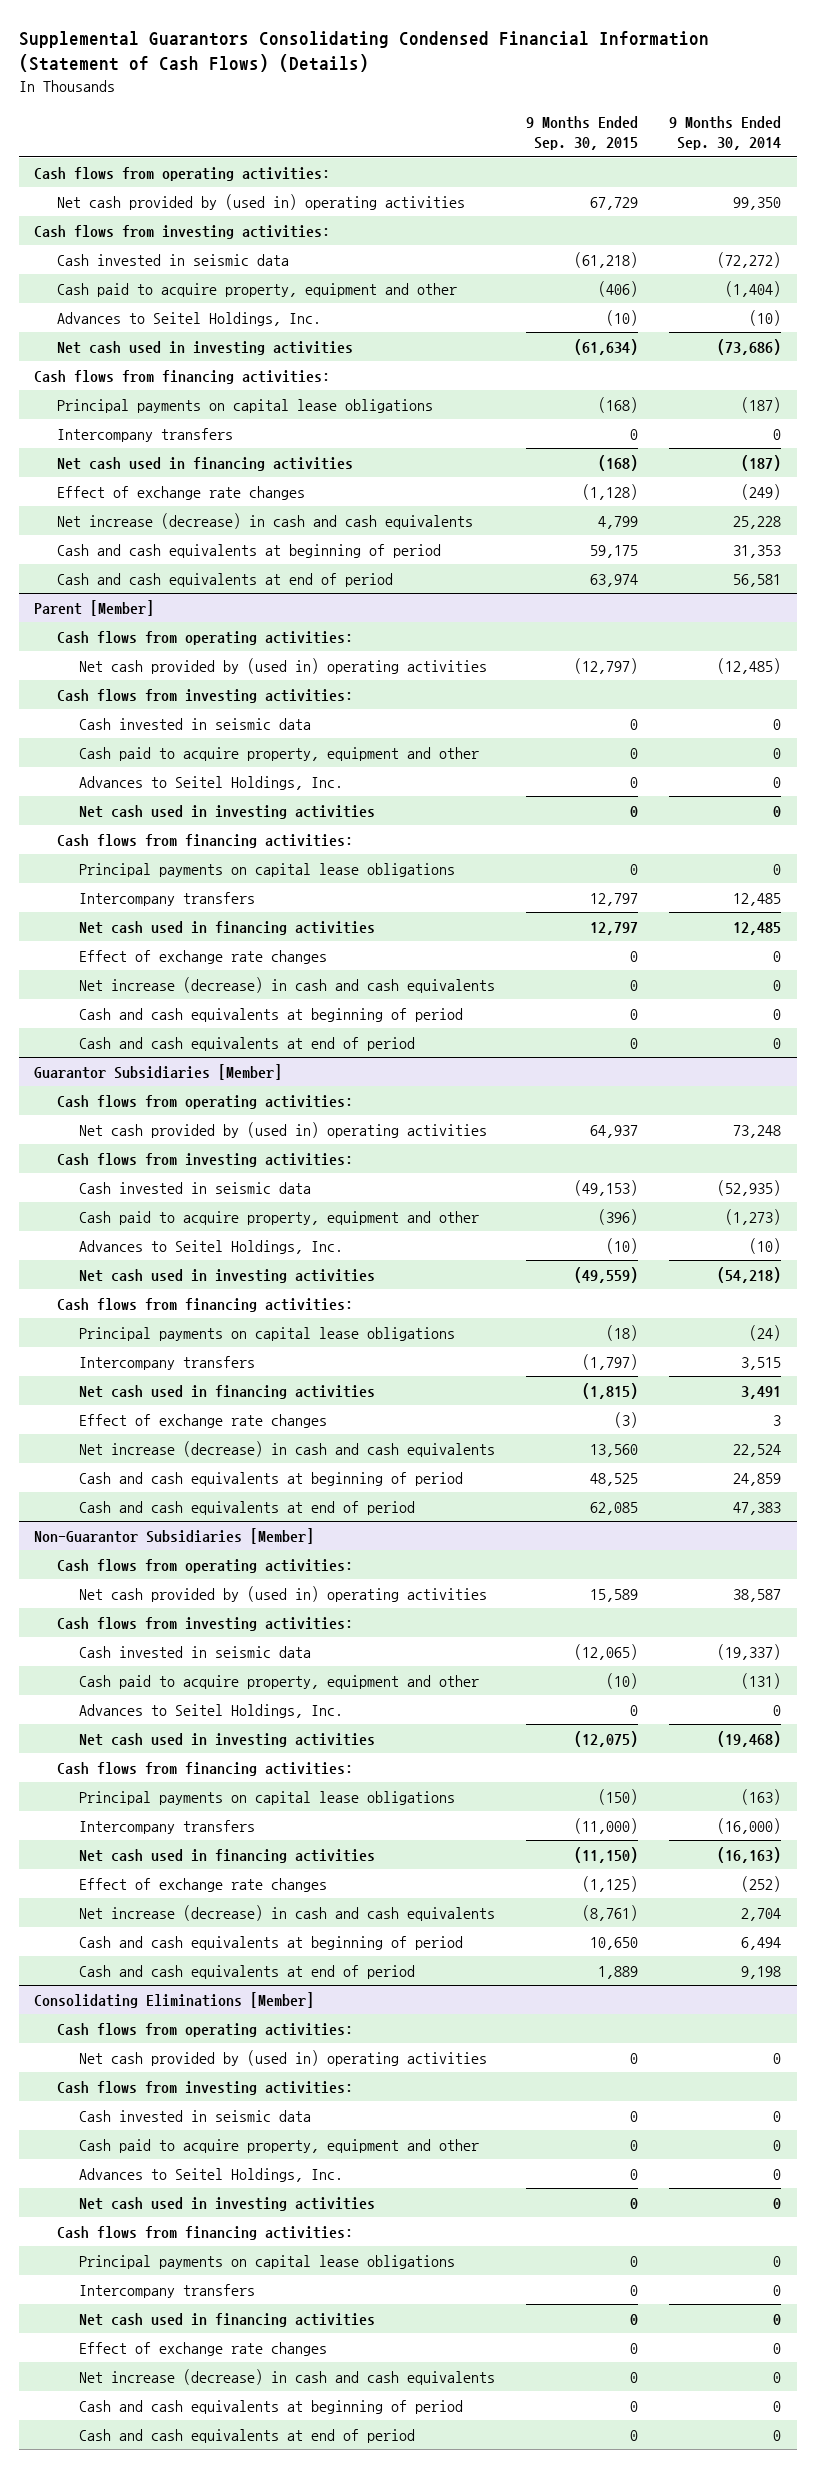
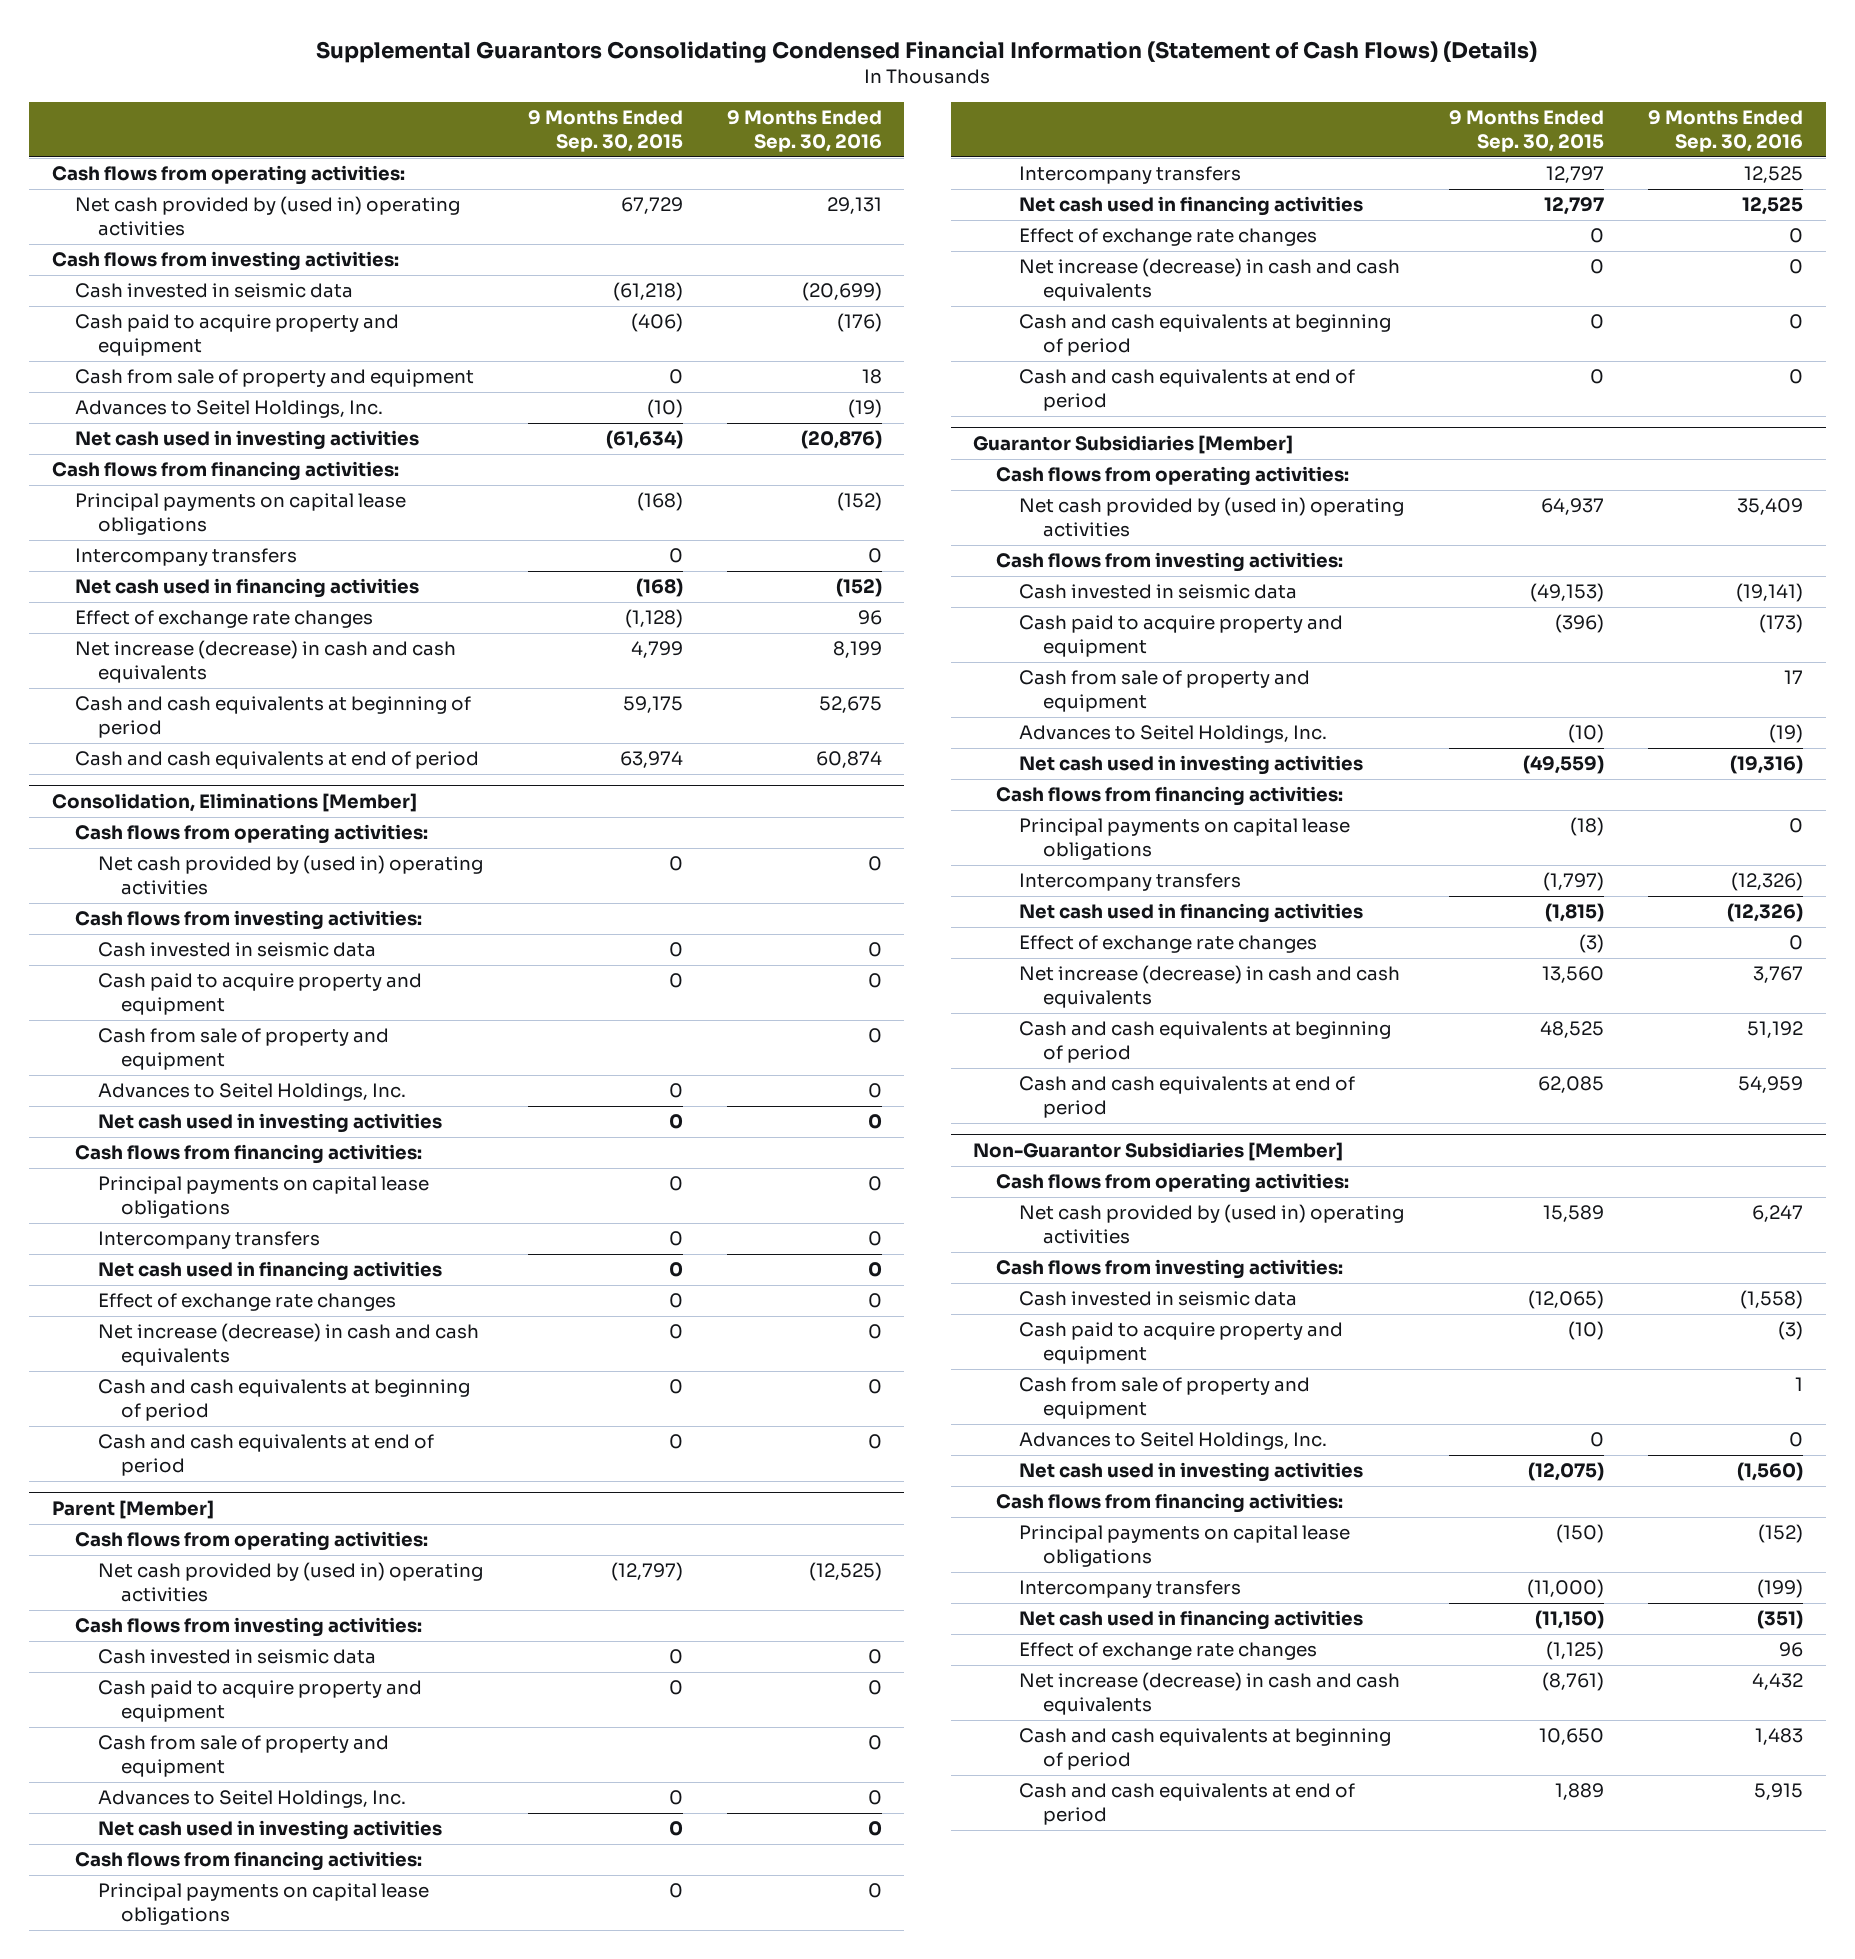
[669,115,782,151] 9 Months Ended Sep. 30, 2014 -> none
none -> [727,110,883,152] 9 Months Ended Sep. 30, 2016
[56,282,457,297] Cash paid to acquire property, equipment and other -> [74,314,399,356] Cash paid to acquire property and equipment
none -> [74,369,474,388] Cash from sale of property and equipment
none -> [51,793,417,813] Consolidation, Eliminations [Member]
none -> [74,824,428,845] Cash flows from operating activities:
none -> [98,855,484,895] Net cash provided by (used in) operating activities
none -> [74,910,422,931] Cash flows from investing activities:
none -> [98,942,377,958] Cash invested in seismic data
none -> [98,973,423,1015] Cash paid to acquire property and equipment
none -> [98,1028,390,1070] Cash from sale of property and equipment
none -> [98,1083,407,1102] Advances to Seitel Holdings, Inc.
none -> [98,1113,443,1134] Net cash used in investing activities
none -> [74,1144,422,1165] Cash flows from financing activities:
none -> [98,1176,430,1218] Principal payments on capital lease obligations
none -> [98,1231,321,1250] Intercompany transfers
none -> [98,1261,443,1282] Net cash used in financing activities
none -> [98,1293,397,1312] Effect of exchange rate changes
none -> [98,1323,480,1366] Net increase (decrease) in cash and cash equivalents
none -> [98,1379,471,1421] Cash and cash equivalents at beginning of period
none -> [98,1434,435,1476] Cash and cash equivalents at end of period
[78,746,479,761] Cash paid to acquire property, equipment and other -> [98,1680,423,1722] Cash paid to acquire property and equipment
none -> [98,1735,390,1777] Cash from sale of property and equipment
[78,1210,479,1225] Cash paid to acquire property, equipment and other -> [1019,615,1344,657] Cash paid to acquire property and equipment
none -> [1019,670,1311,712] Cash from sale of property and equipment
[78,1674,479,1689] Cash paid to acquire property, equipment and other -> [1019,1322,1344,1364] Cash paid to acquire property and equipment
none -> [1019,1377,1311,1419] Cash from sale of property and equipment
[34,1991,315,2008] Consolidating Eliminations [Member] -> none
[56,2022,353,2037] Cash flows from operating activities: -> none
[78,2049,487,2066] Net cash provided by (used in) operating activities -> none
[56,2080,353,2095] Cash flows from investing activities: -> none
[78,2109,311,2122] Cash invested in seismic data -> none
[78,2138,479,2153] Cash paid to acquire property, equipment and other -> none
[78,2167,343,2182] Advances to Seitel Holdings, Inc. -> none
[78,2196,375,2211] Net cash used in investing activities -> none
[56,2225,353,2240] Cash flows from financing activities: -> none
[78,2254,455,2269] Principal payments on capital lease obligations -> none
[78,2283,255,2298] Intercompany transfers -> none
[78,2312,375,2327] Net cash used in financing activities -> none
[78,2341,327,2356] Effect of exchange rate changes -> none
[78,2368,495,2385] Net increase (decrease) in cash and cash equivalents -> none
[78,2399,463,2414] Cash and cash equivalents at beginning of period -> none
[78,2428,415,2443] Cash and cash equivalents at end of period -> none

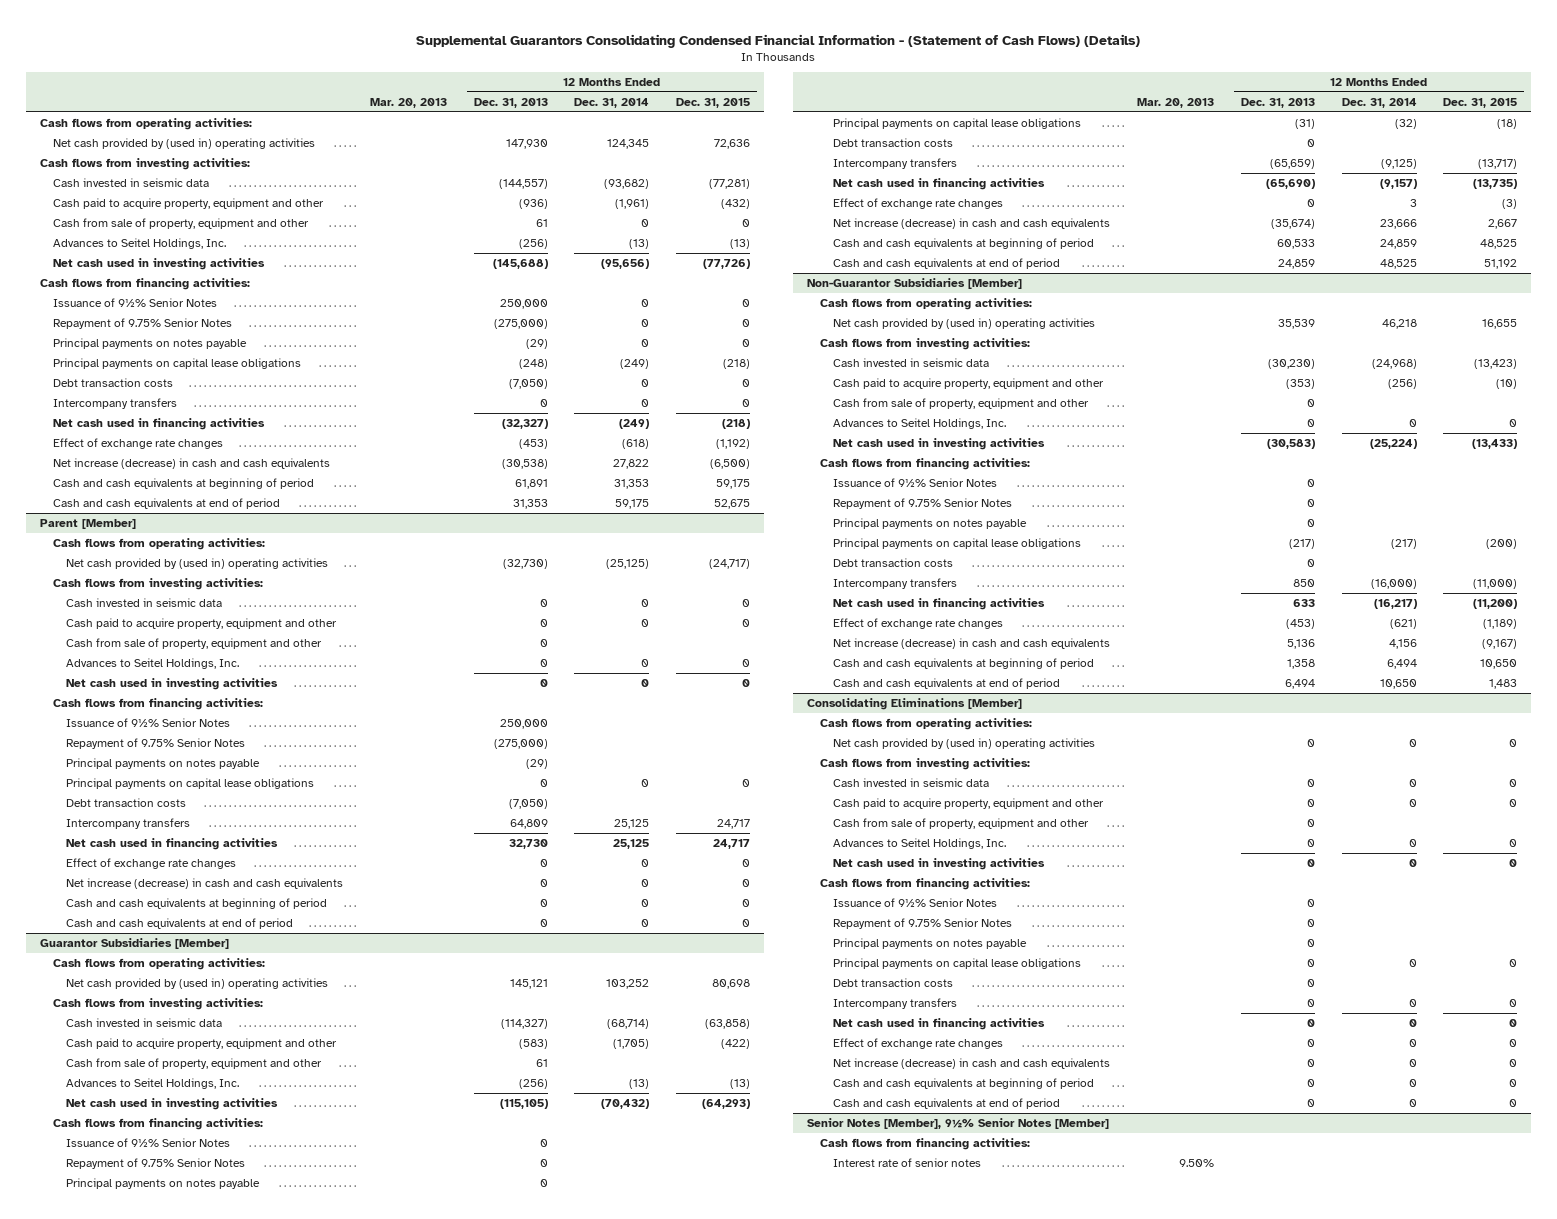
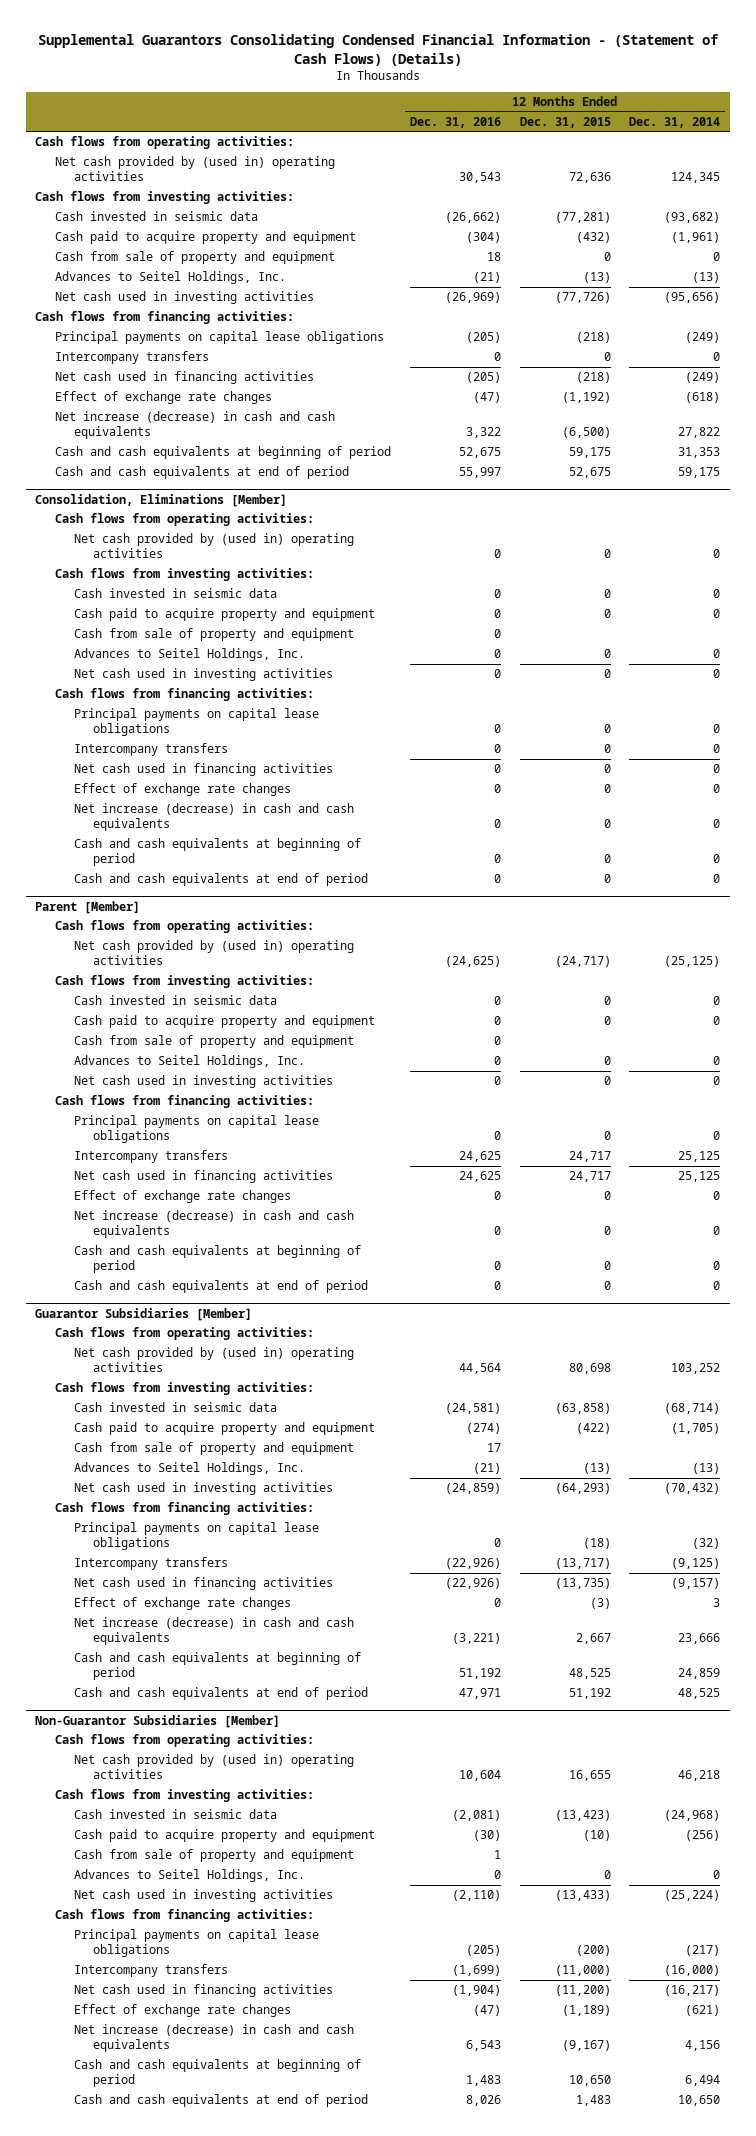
[369,97,447,108] Mar. 20, 2013 -> none
[473,97,548,108] Dec. 31, 2013 -> none
none -> [409,116,501,128] Dec. 31, 2016
[52,197,324,209] Cash paid to acquire property, equipment and other -> [54,231,356,245] Cash paid to acquire property and equipment
[52,217,309,229] Cash from sale of property, equipment and other -> [54,251,335,265] Cash from sale of property and equipment
[52,297,217,307] Issuance of 9½% Senior Notes -> none
[52,317,232,329] Repayment of 9.75% Senior Notes -> none
[52,337,247,349] Principal payments on notes payable -> none
[52,377,173,387] Debt transaction costs -> none
none -> [35,493,288,507] Consolidation, Eliminations [Member]
none -> [54,513,314,527] Cash flows from operating activities:
none -> [74,533,355,559] Net cash provided by (used in) operating activities
none -> [54,568,314,582] Cash flows from investing activities:
none -> [74,588,278,599] Cash invested in seismic data
none -> [74,608,376,622] Cash paid to acquire property and equipment
none -> [74,628,355,642] Cash from sale of property and equipment
none -> [74,648,306,662] Advances to Seitel Holdings, Inc.
none -> [74,668,334,682] Net cash used in investing activities
none -> [54,688,314,702] Cash flows from financing activities:
none -> [74,708,320,737] Principal payments on capital lease obligations
none -> [74,743,229,757] Intercompany transfers
none -> [74,763,334,777] Net cash used in financing activities
none -> [74,783,292,797] Effect of exchange rate changes
none -> [74,803,355,832] Net increase (decrease) in cash and cash equivalents
none -> [74,838,362,867] Cash and cash equivalents at beginning of period
none -> [74,873,369,887] Cash and cash equivalents at end of period
[66,617,338,629] Cash paid to acquire property, equipment and other -> [74,1015,376,1029] Cash paid to acquire property and equipment
[66,637,323,649] Cash from sale of property, equipment and other -> [74,1035,355,1049] Cash from sale of property and equipment
[66,717,231,727] Issuance of 9½% Senior Notes -> none
[66,737,246,749] Repayment of 9.75% Senior Notes -> none
[66,757,261,769] Principal payments on notes payable -> none
[66,797,187,807] Debt transaction costs -> none
[66,1037,338,1049] Cash paid to acquire property, equipment and other -> [74,1422,376,1436] Cash paid to acquire property and equipment
[66,1057,323,1069] Cash from sale of property, equipment and other -> [74,1442,355,1456] Cash from sale of property and equipment
[66,1137,231,1147] Issuance of 9½% Senior Notes -> none
[66,1157,246,1169] Repayment of 9.75% Senior Notes -> none
[66,1177,261,1189] Principal payments on notes payable -> none
[833,137,954,147] Debt transaction costs -> none
[833,377,1105,389] Cash paid to acquire property, equipment and other -> [74,1829,376,1843] Cash paid to acquire property and equipment
[833,397,1090,409] Cash from sale of property, equipment and other -> [74,1849,355,1863] Cash from sale of property and equipment
[833,477,998,487] Issuance of 9½% Senior Notes -> none
[833,497,1013,509] Repayment of 9.75% Senior Notes -> none
[833,517,1028,529] Principal payments on notes payable -> none
[833,557,954,567] Debt transaction costs -> none
[806,697,1022,710] Consolidating Eliminations [Member] -> none
[819,717,1032,730] Cash flows from operating activities: -> none
[833,737,1096,749] Net cash provided by (used in) operating activities -> none
[819,757,1030,770] Cash flows from investing activities: -> none
[833,777,990,787] Cash invested in seismic data -> none
[833,797,1105,809] Cash paid to acquire property, equipment and other -> none
[833,817,1090,829] Cash from sale of property, equipment and other -> none
[833,837,1007,849] Advances to Seitel Holdings, Inc. -> none
[833,857,1046,870] Net cash used in investing activities -> none
[819,877,1030,890] Cash flows from financing activities: -> none
[833,897,998,907] Issuance of 9½% Senior Notes -> none
[833,917,1013,929] Repayment of 9.75% Senior Notes -> none
[833,937,1028,949] Principal payments on notes payable -> none
[833,957,1082,969] Principal payments on capital lease obligations -> none
[833,977,954,987] Debt transaction costs -> none
[833,997,958,1009] Intercompany transfers -> none
[833,1017,1046,1030] Net cash used in financing activities -> none
[833,1037,1004,1049] Effect of exchange rate changes -> none
[833,1057,1111,1069] Net increase (decrease) in cash and cash equivalents -> none
[833,1077,1095,1089] Cash and cash equivalents at beginning of period -> none
[833,1097,1061,1109] Cash and cash equivalents at end of period -> none
[806,1117,1109,1129] Senior Notes [Member], 9½% Senior Notes [Member] -> none
[819,1137,1030,1150] Cash flows from financing activities: -> none
[833,1157,982,1167] Interest rate of senior notes -> none

